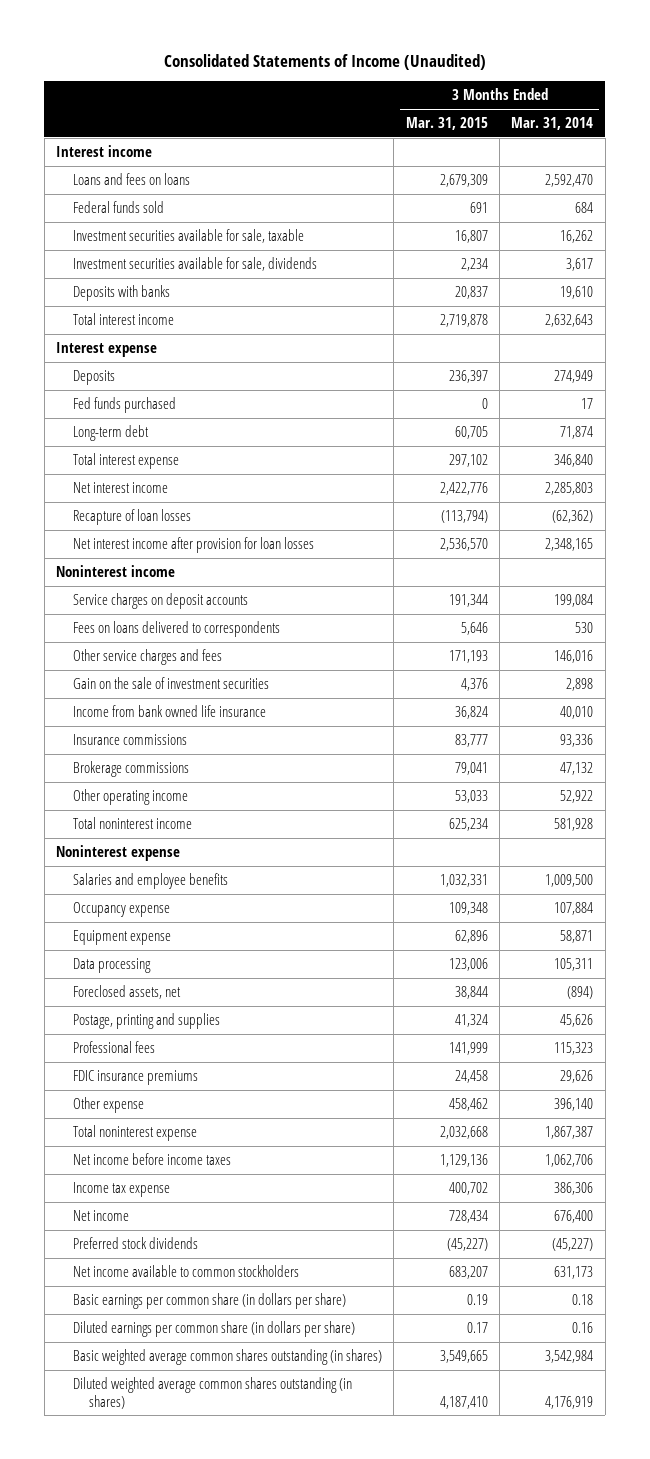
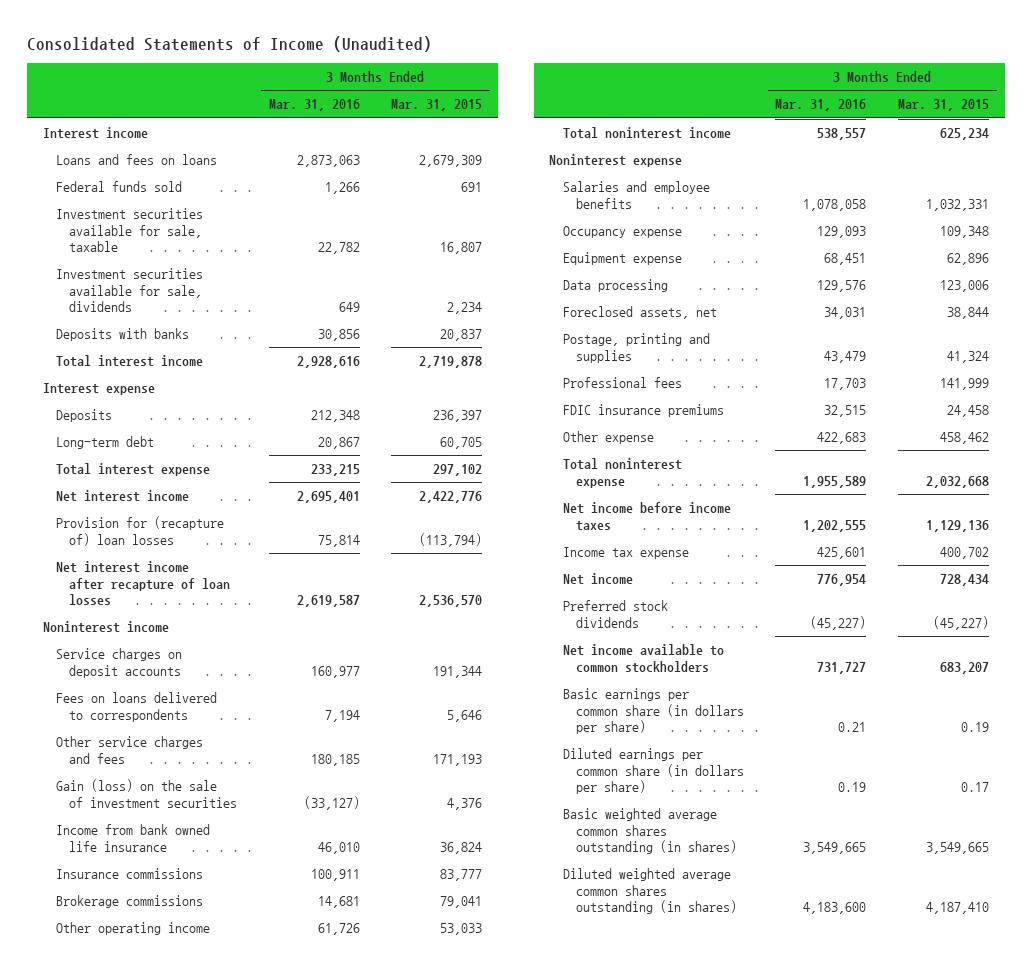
[511,117,594,131] Mar. 31, 2014 -> none
none -> [268,99,360,112] Mar. 31, 2016
[72,396,176,413] Fed funds purchased -> none
[72,508,191,525] Recapture of loan losses -> [55,516,224,546] Provision for (recapture of) loan losses
[72,536,314,553] Net interest income after provision for loan losses -> [55,561,230,605] Net interest income after recapture of loan losses
[72,676,269,689] Gain on the sale of investment securities -> [55,779,237,808] Gain (loss) on the sale of investment securities

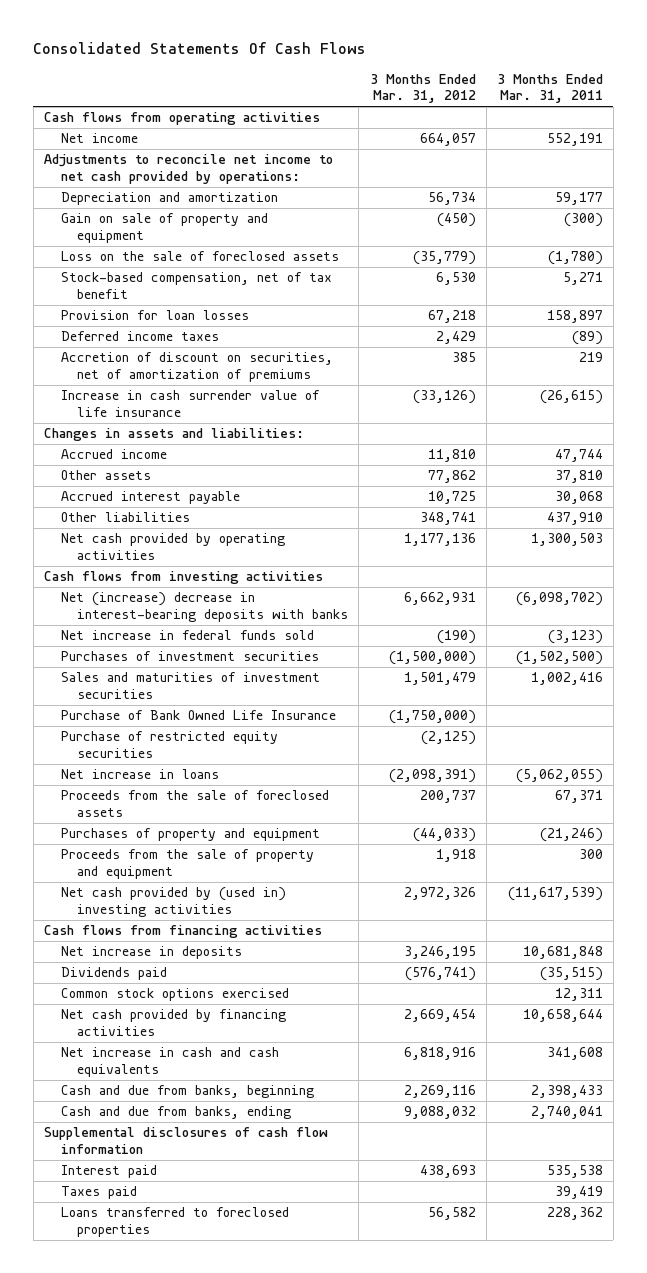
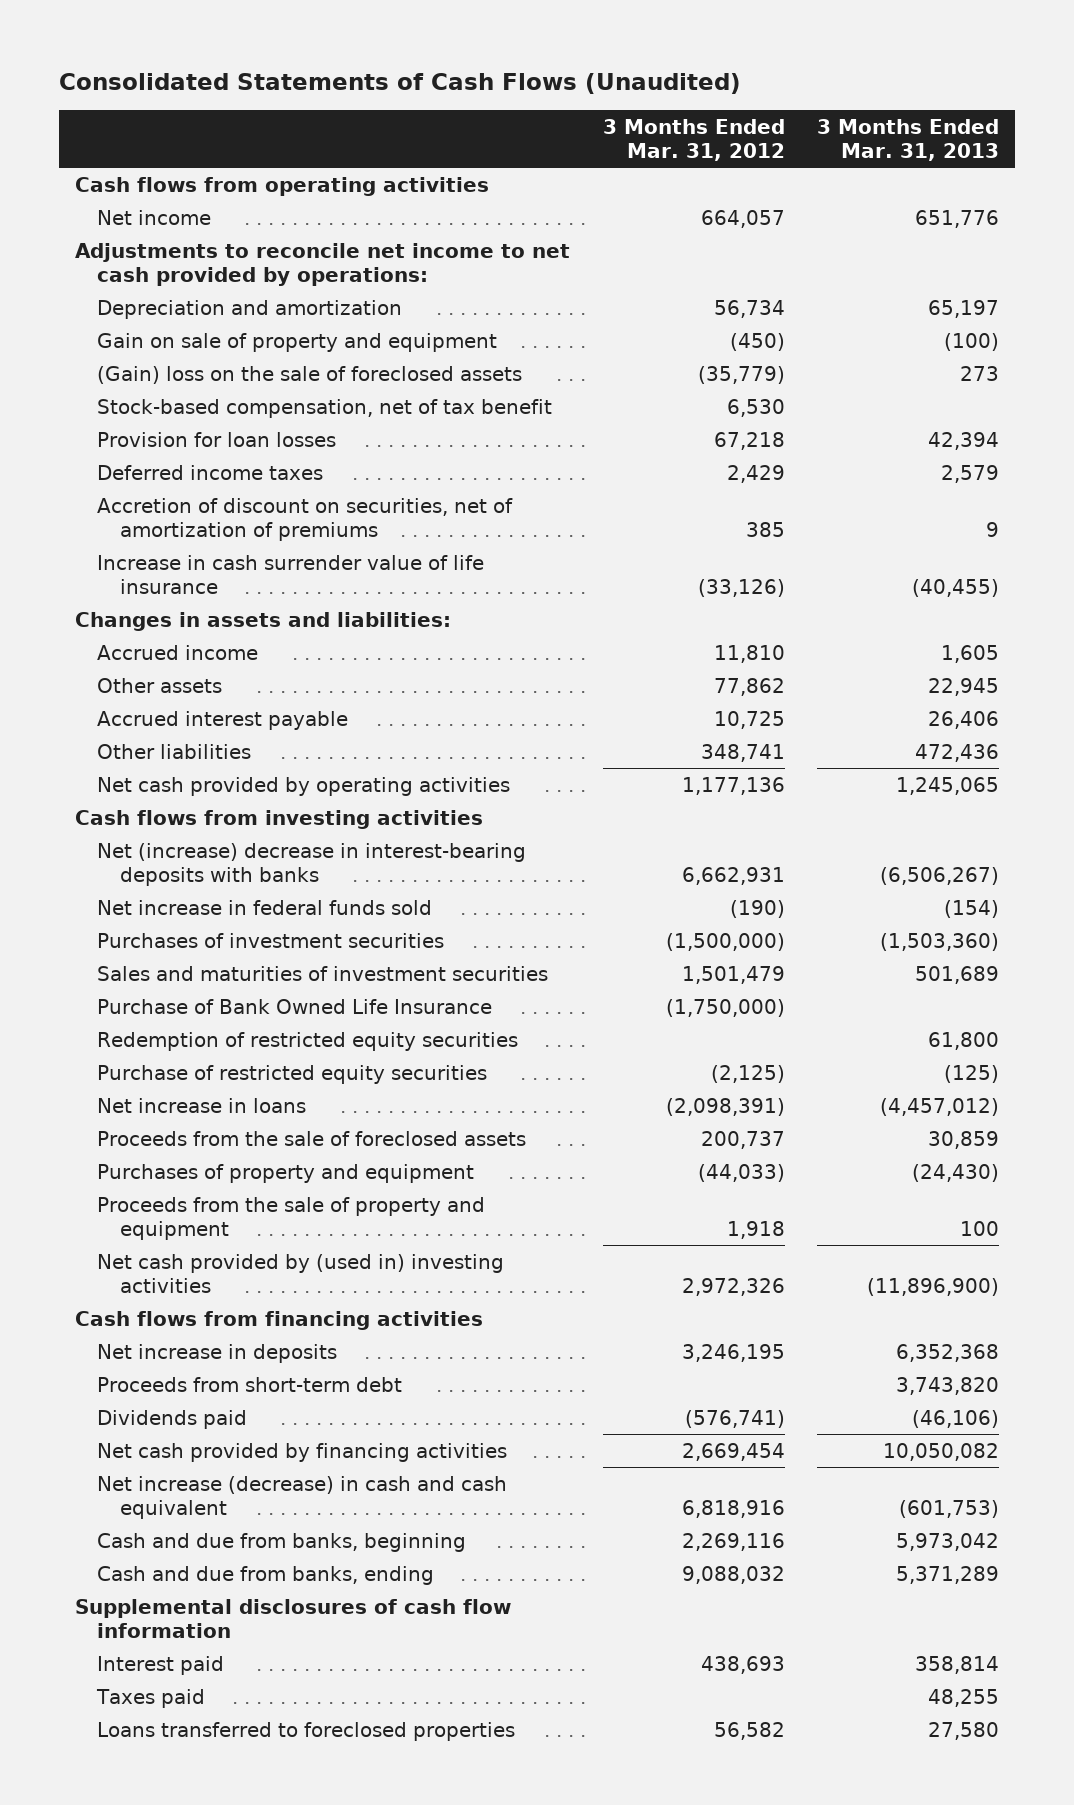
[33,42,367,55] Consolidated Statements Of Cash Flows -> [59,73,742,95] Consolidated Statements of Cash Flows (Unaudited)
[496,73,603,104] 3 Months Ended Mar. 31, 2011 -> none
none -> [816,119,999,162] 3 Months Ended Mar. 31, 2013
[60,251,339,262] Loss on the sale of foreclosed assets -> [97,365,523,384] (Gain) loss on the sale of foreclosed assets
none -> [97,1031,519,1051] Redemption of restricted equity securities
none -> [97,1376,403,1392] Proceeds from short-term debt
[60,988,289,1002] Common stock options exercised -> none
[60,1047,279,1077] Net increase in cash and cash equivalents -> [97,1475,508,1520] Net increase (decrease) in cash and cash equivalent

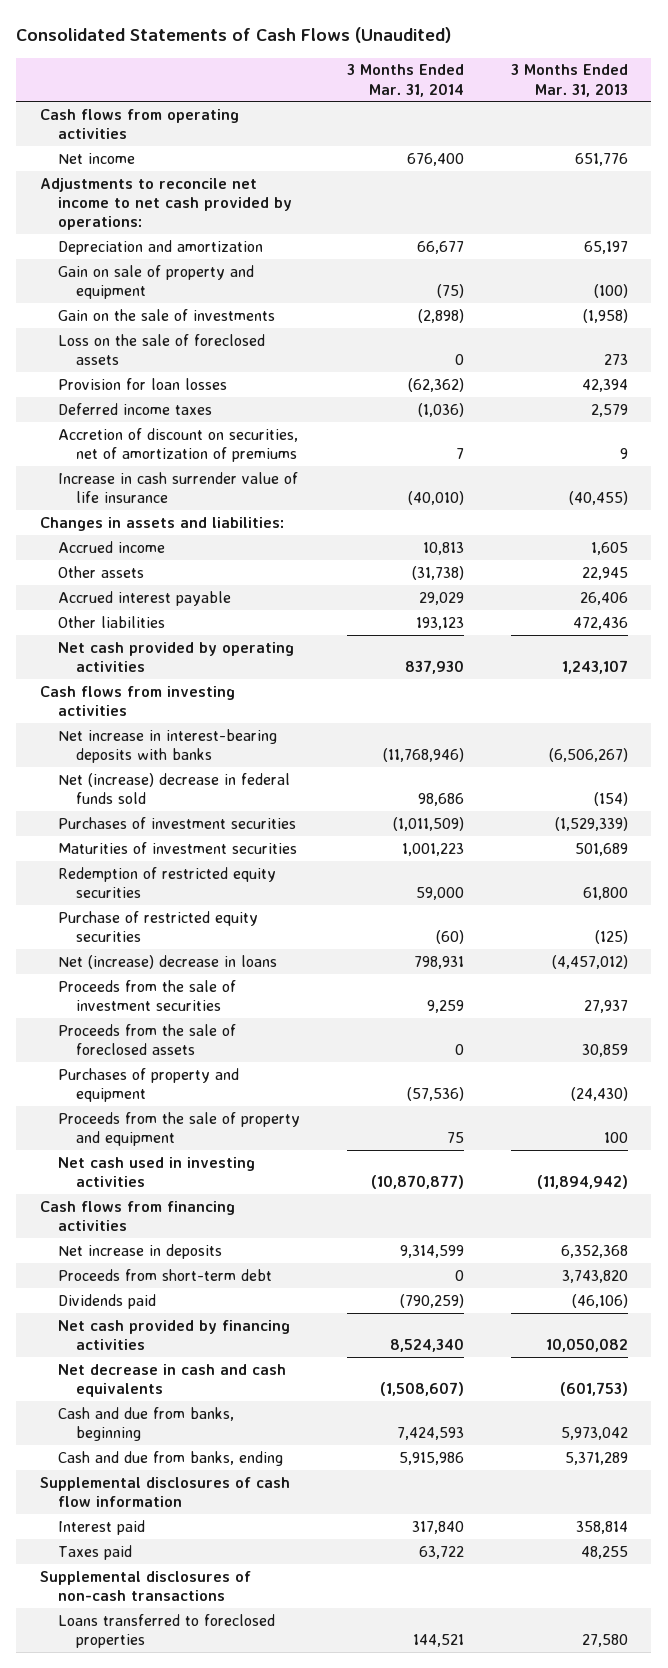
[602,119,785,162] 3 Months Ended Mar. 31, 2012 -> none
none -> [346,64,464,97] 3 Months Ended Mar. 31, 2014
[97,398,553,418] Stock-based compensation, net of tax benefit -> none
none -> [57,308,275,321] Gain on the sale of investments
[97,365,523,384] (Gain) loss on the sale of foreclosed assets -> [57,333,265,366] Loss on the sale of foreclosed assets
[895,776,999,795] 1,245,065 -> [561,660,628,675] 1,243,107
[97,998,493,1014] Purchase of Bank Owned Life Insurance -> none
[97,842,527,887] Net (increase) decrease in interest-bearing deposits with banks -> [57,728,277,764] Net increase in interest-bearing deposits with banks
[97,899,433,915] Net increase in federal funds sold -> [57,772,290,805] Net (increase) decrease in federal funds sold
[879,932,999,951] (1,503,360) -> [554,816,628,831] (1,529,339)
[97,965,549,981] Sales and maturities of investment securities -> [57,841,297,854] Maturities of investment securities
[97,1097,307,1113] Net increase in loans -> [57,954,277,969] Net (increase) decrease in loans
none -> [57,979,236,1012] Proceeds from the sale of investment securities
[97,1253,505,1294] Net cash provided by (used in) investing activities -> [57,1156,255,1188] Net cash used in investing activities
[866,1278,999,1297] (11,896,900) -> [536,1175,628,1190] (11,894,942)
[97,1475,508,1520] Net increase (decrease) in cash and cash equivalent -> [57,1363,286,1398] Net decrease in cash and cash equivalents
none -> [39,1570,251,1602] Supplemental disclosures of non-cash transactions

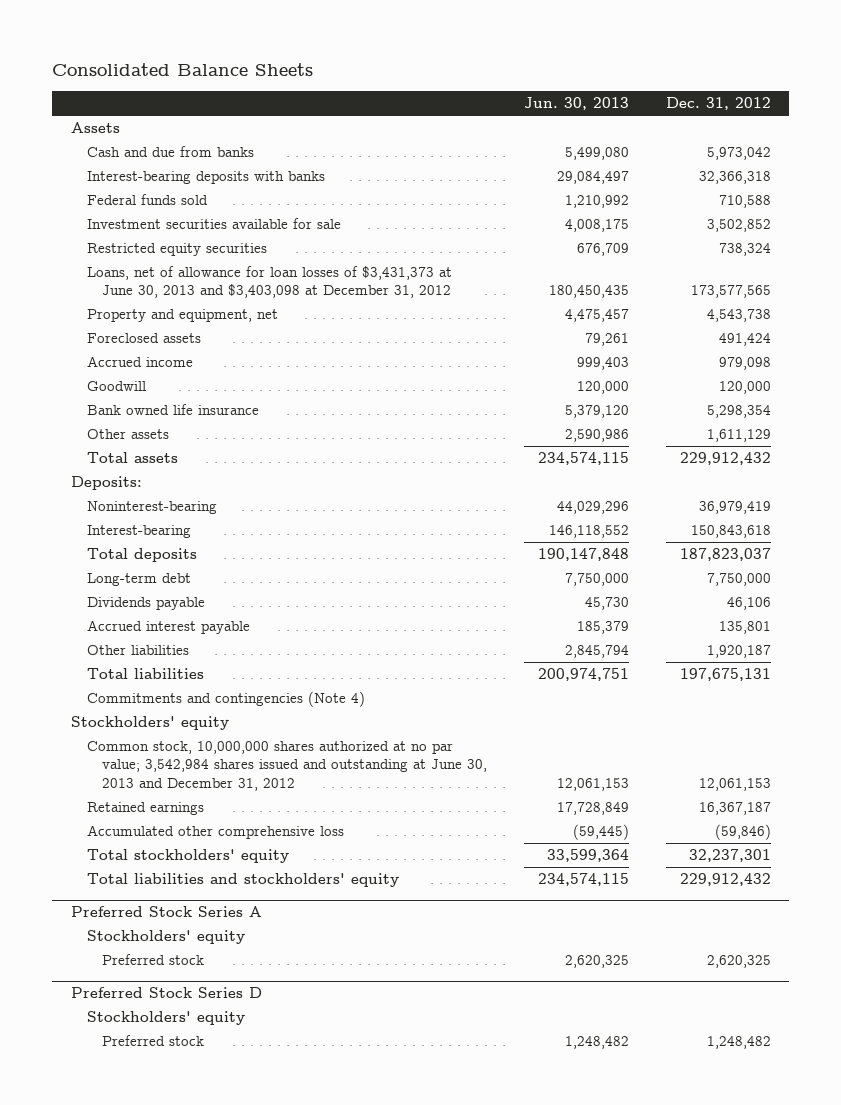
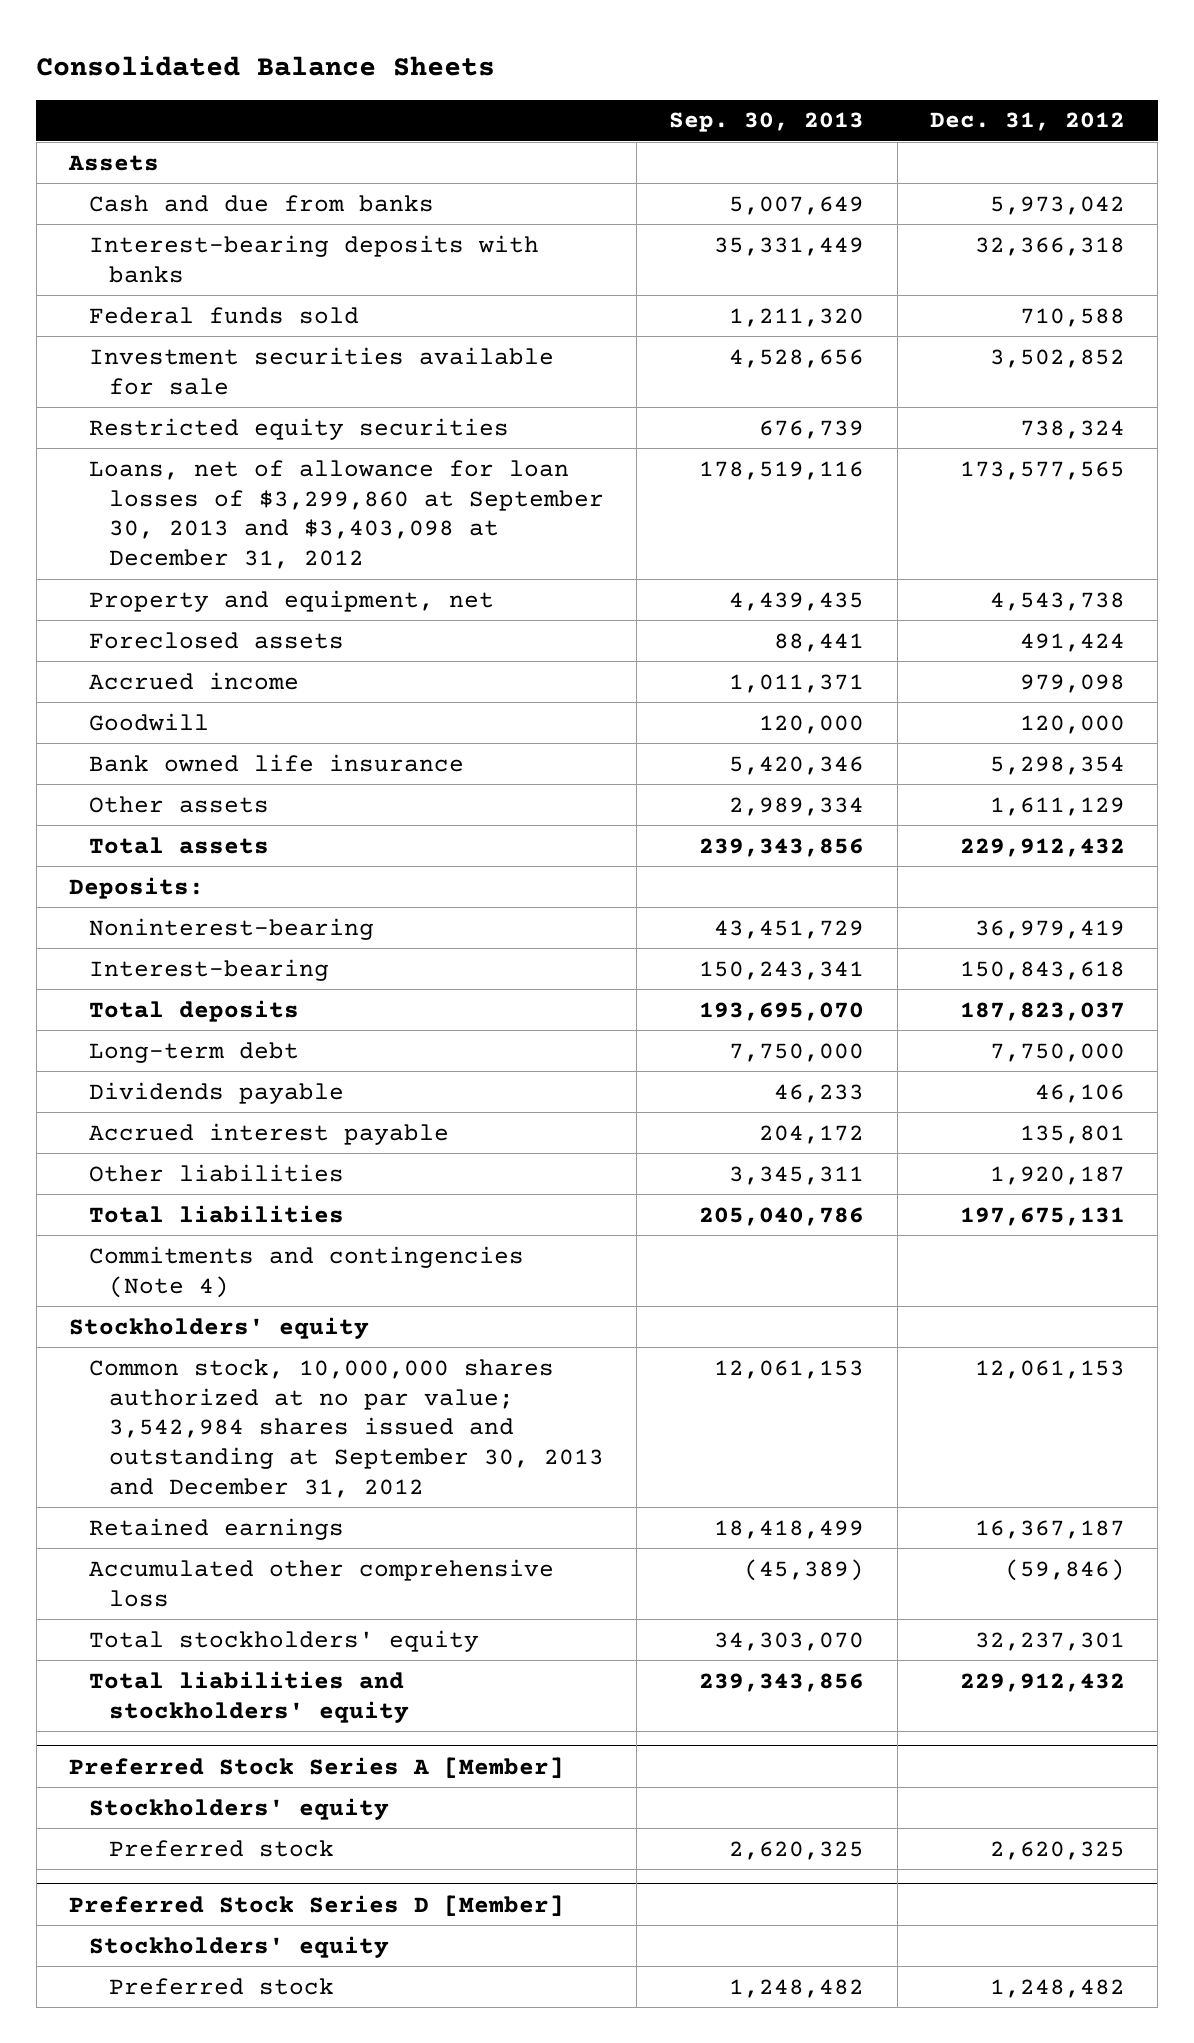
[524,97,630,111] Jun. 30, 2013 -> none
none -> [669,112,865,133] Sep. 30, 2013
[86,266,452,299] Loans, net of allowance for loan losses of $3,431,373 at June 30, 2013 and $3,403,098 at December 31, 2012 -> [89,459,604,569] Loans, net of allowance for loan losses of $3,299,860 at September 30, 2013 and $3,403,098 at December 31, 2012
[86,741,488,791] Common stock, 10,000,000 shares authorized at no par value; 3,542,984 shares issued and outstanding at June 30, 2013 and December 31, 2012 -> [89,1358,604,1498] Common stock, 10,000,000 shares authorized at no par value; 3,542,984 shares issued and outstanding at September 30, 2013 and December 31, 2012
[70,906,262,918] Preferred Stock Series A -> [69,1756,565,1778] Preferred Stock Series A [Member]
[70,987,262,999] Preferred Stock Series D -> [69,1894,565,1916] Preferred Stock Series D [Member]

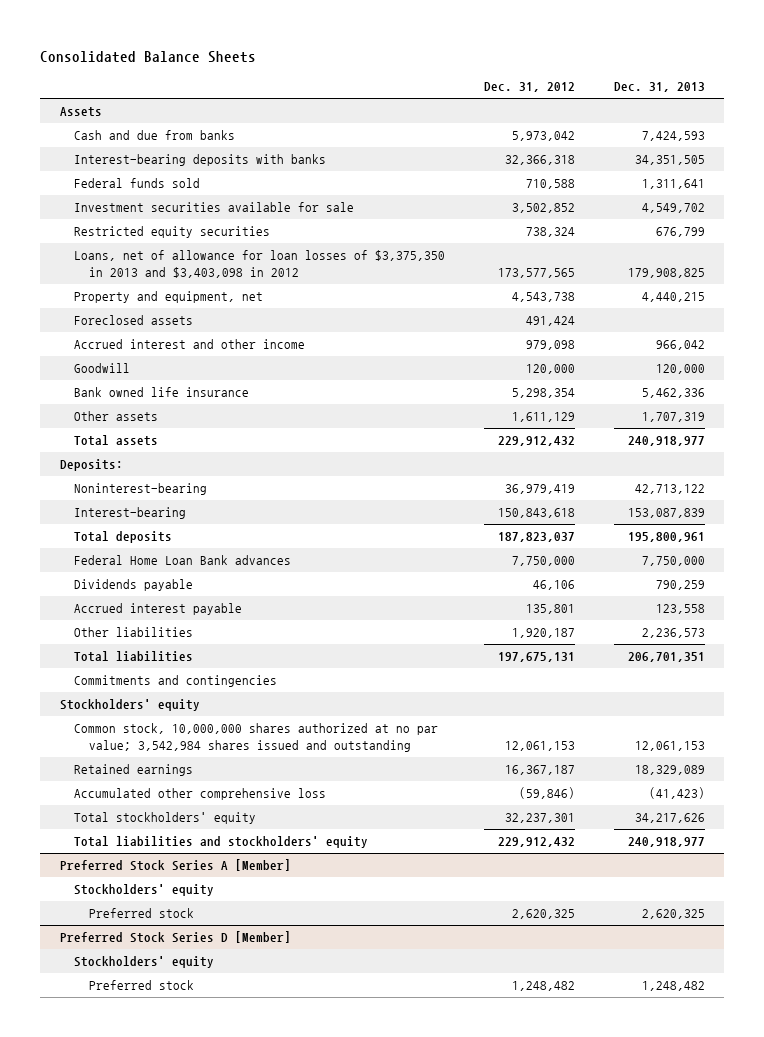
[669,112,865,133] Sep. 30, 2013 -> none
none -> [613,82,705,93] Dec. 31, 2013
[89,459,604,569] Loans, net of allowance for loan losses of $3,299,860 at September 30, 2013 and $3,403,098 at December 31, 2012 -> [74,250,446,278] Loans, net of allowance for loan losses of $3,375,350 in 2013 and $3,403,098 in 2012
[89,671,300,690] Accrued income -> [74,339,306,350] Accrued interest and other income
[89,1041,300,1063] Long-term debt -> [74,555,292,566] Federal Home Loan Bank advances
[89,1245,525,1298] Commitments and contingencies (Note 4) -> [74,675,278,688] Commitments and contingencies
[89,1358,604,1498] Common stock, 10,000,000 shares authorized at no par value; 3,542,984 shares issued and outstanding at September 30, 2013 and December 31, 2012 -> [74,723,439,752] Common stock, 10,000,000 shares authorized at no par value; 3,542,984 shares issued and outstanding

